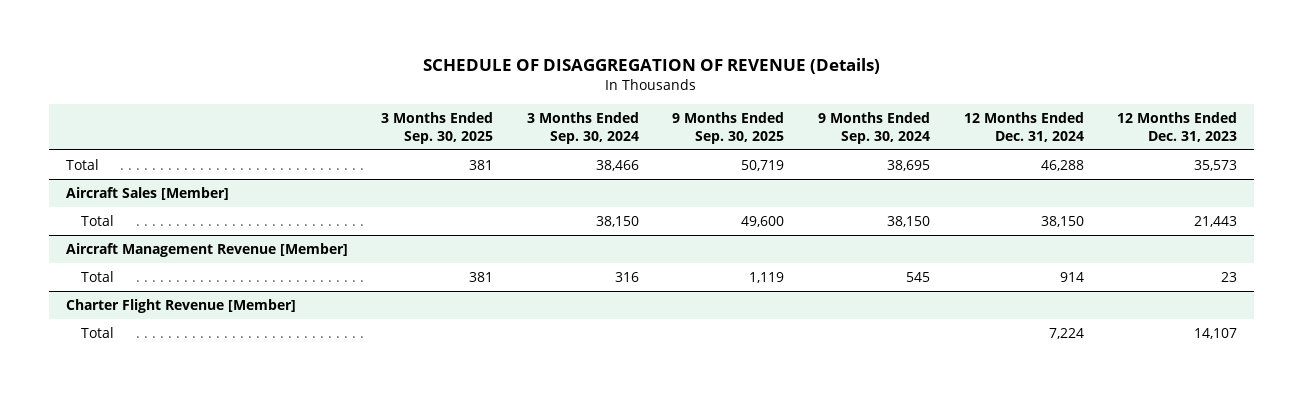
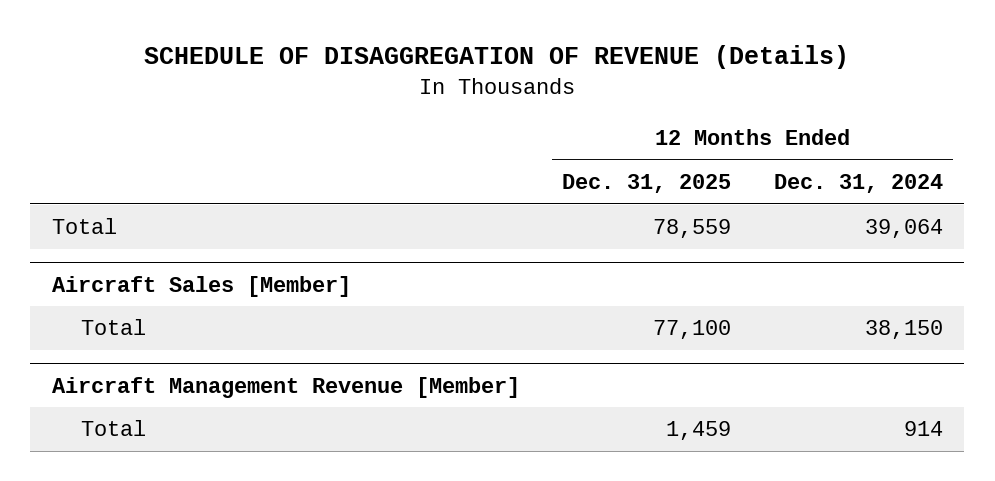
[381,111,494,144] 3 Months Ended Sep. 30, 2025 -> none
[526,111,639,144] 3 Months Ended Sep. 30, 2024 -> none
[672,111,785,144] 9 Months Ended Sep. 30, 2025 -> none
[817,111,930,144] 9 Months Ended Sep. 30, 2024 -> none
[1117,111,1238,142] 12 Months Ended Dec. 31, 2023 -> none
none -> [562,174,732,194] Dec. 31, 2025
[1040,159,1084,171] 46,288 -> [864,219,943,239] 39,064
[65,298,296,313] Charter Flight Revenue [Member] -> none
[80,326,114,338] Total -> none

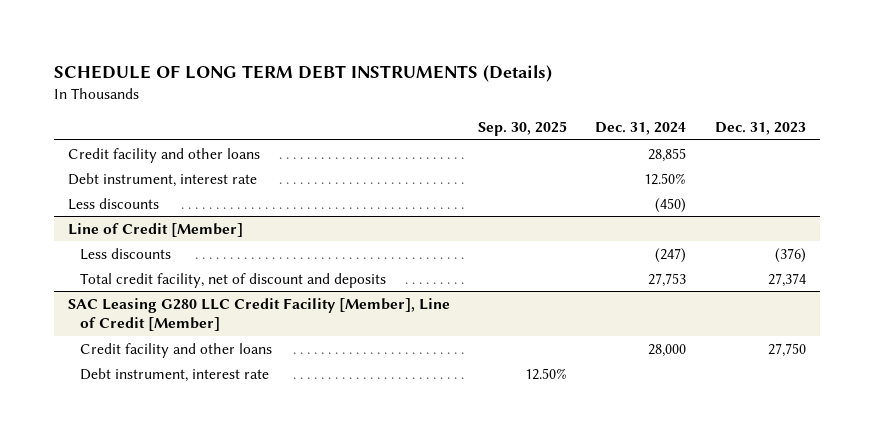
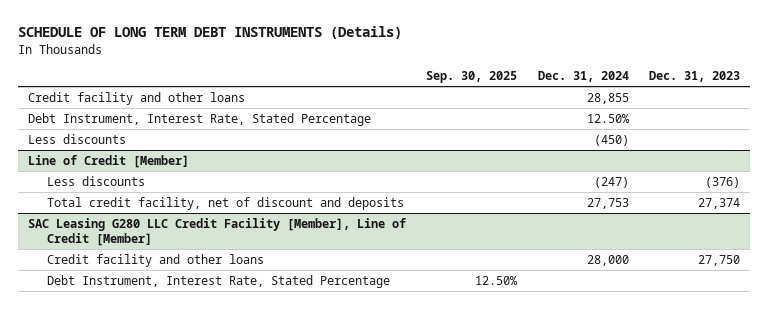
[67,172,257,187] Debt instrument, interest rate -> [28,112,372,126] Debt Instrument, Interest Rate, Stated Percentage
[79,367,269,382] Debt instrument, interest rate -> [47,274,391,288] Debt Instrument, Interest Rate, Stated Percentage

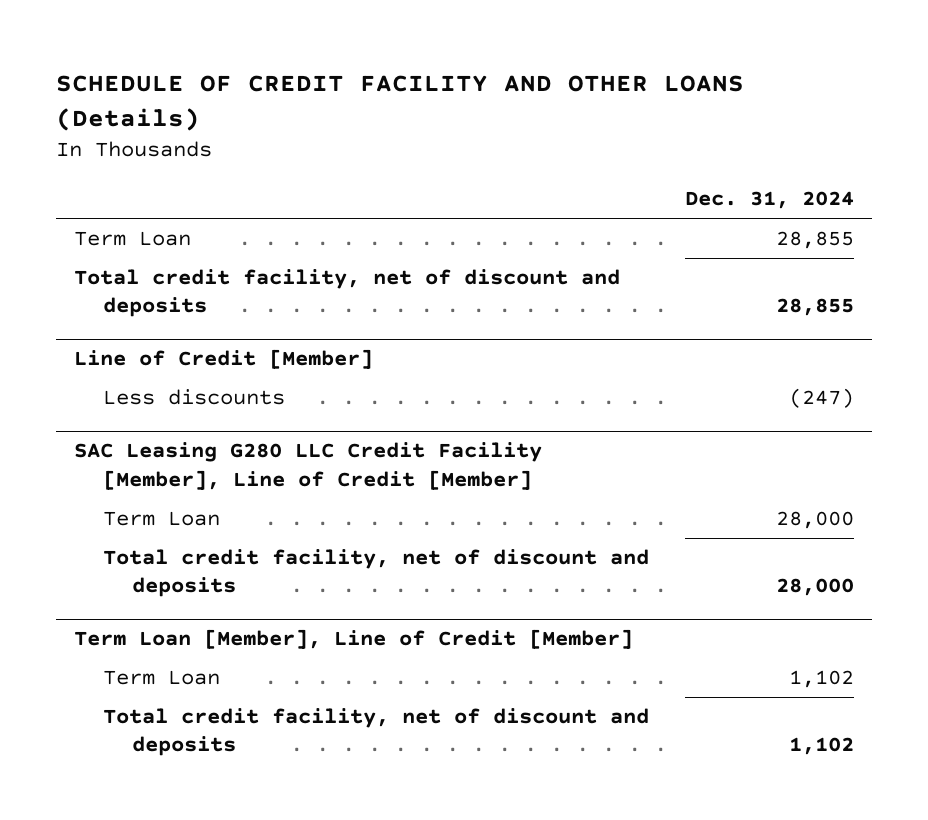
[18,26,403,40] SCHEDULE OF LONG TERM DEBT INSTRUMENTS (Details) -> [56,75,745,131] SCHEDULE OF CREDIT FACILITY AND OTHER LOANS (Details)
[426,71,518,84] Sep. 30, 2025 -> none
[648,71,740,83] Dec. 31, 2023 -> none
[28,112,372,126] Debt Instrument, Interest Rate, Stated Percentage -> none
[28,133,127,144] Less discounts -> none
[28,91,246,105] Credit facility and other loans -> [74,231,192,247] Term Loan
none -> [74,269,621,318] Total credit facility, net of discount and deposits
[47,196,405,210] Total credit facility, net of discount and deposits -> none
[47,274,391,288] Debt Instrument, Interest Rate, Stated Percentage -> none
[47,253,265,267] Credit facility and other loans -> [103,511,221,527] Term Loan
none -> [103,549,650,598] Total credit facility, net of discount and deposits
none -> [74,629,634,650] Term Loan [Member], Line of Credit [Member]
none -> [103,670,221,686] Term Loan
none -> [103,708,650,757] Total credit facility, net of discount and deposits

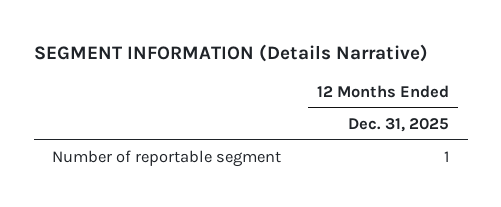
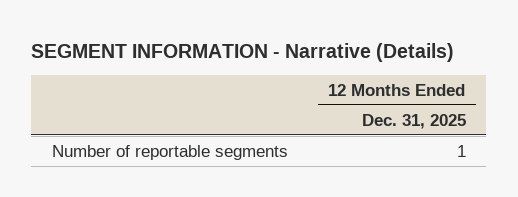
[33,44,428,63] SEGMENT INFORMATION (Details Narrative) -> [31,42,455,62] SEGMENT INFORMATION - Narrative (Details)
[52,150,282,168] Number of reportable segment -> [51,144,288,160] Number of reportable segments

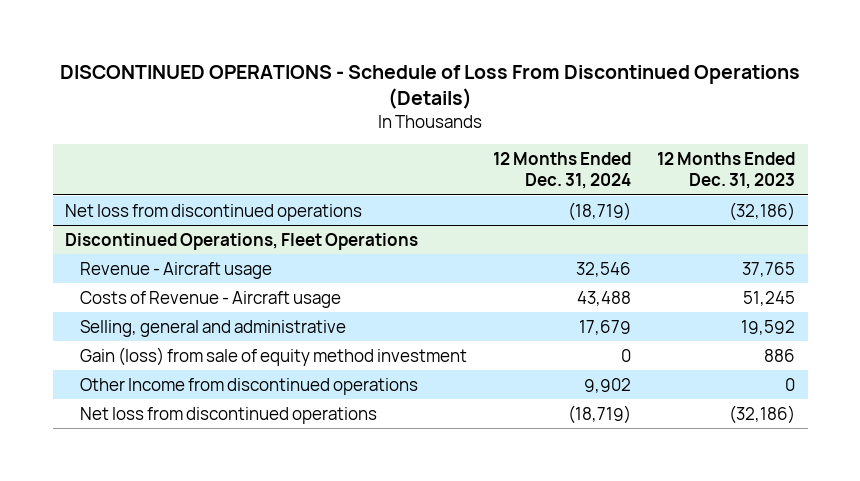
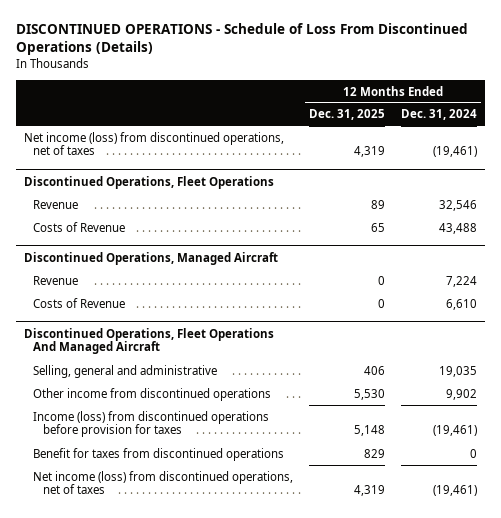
[656,152,795,190] 12 Months Ended Dec. 31, 2023 -> none
none -> [309,109,386,121] Dec. 31, 2025
[65,203,363,221] Net loss from discontinued operations -> [24,131,285,156] Net income (loss) from discontinued operations, net of taxes
[567,201,631,221] (18,719) -> [433,146,478,158] (19,461)
[80,346,468,366] Gain (loss) from sale of equity method investment -> none
[80,261,273,279] Revenue - Aircraft usage -> [33,199,79,209] Revenue
[80,290,342,308] Costs of Revenue - Aircraft usage -> [33,221,126,232] Costs of Revenue
none -> [24,251,279,265] Discontinued Operations, Managed Aircraft
none -> [33,275,79,285] Revenue
none -> [33,297,126,308] Costs of Revenue
none -> [24,327,275,355] Discontinued Operations, Fleet Operations And Managed Aircraft
[578,319,631,335] 17,679 -> [439,365,478,377] 19,035
[80,377,419,395] Other Income from discontinued operations -> [33,387,272,401] Other income from discontinued operations
none -> [33,410,270,438] Income (loss) from discontinued operations before provision for taxes
none -> [33,447,285,461] Benefit for taxes from discontinued operations
[80,406,378,424] Net loss from discontinued operations -> [33,470,294,495] Net income (loss) from discontinued operations, net of taxes
[567,404,631,424] (18,719) -> [433,485,478,497] (19,461)

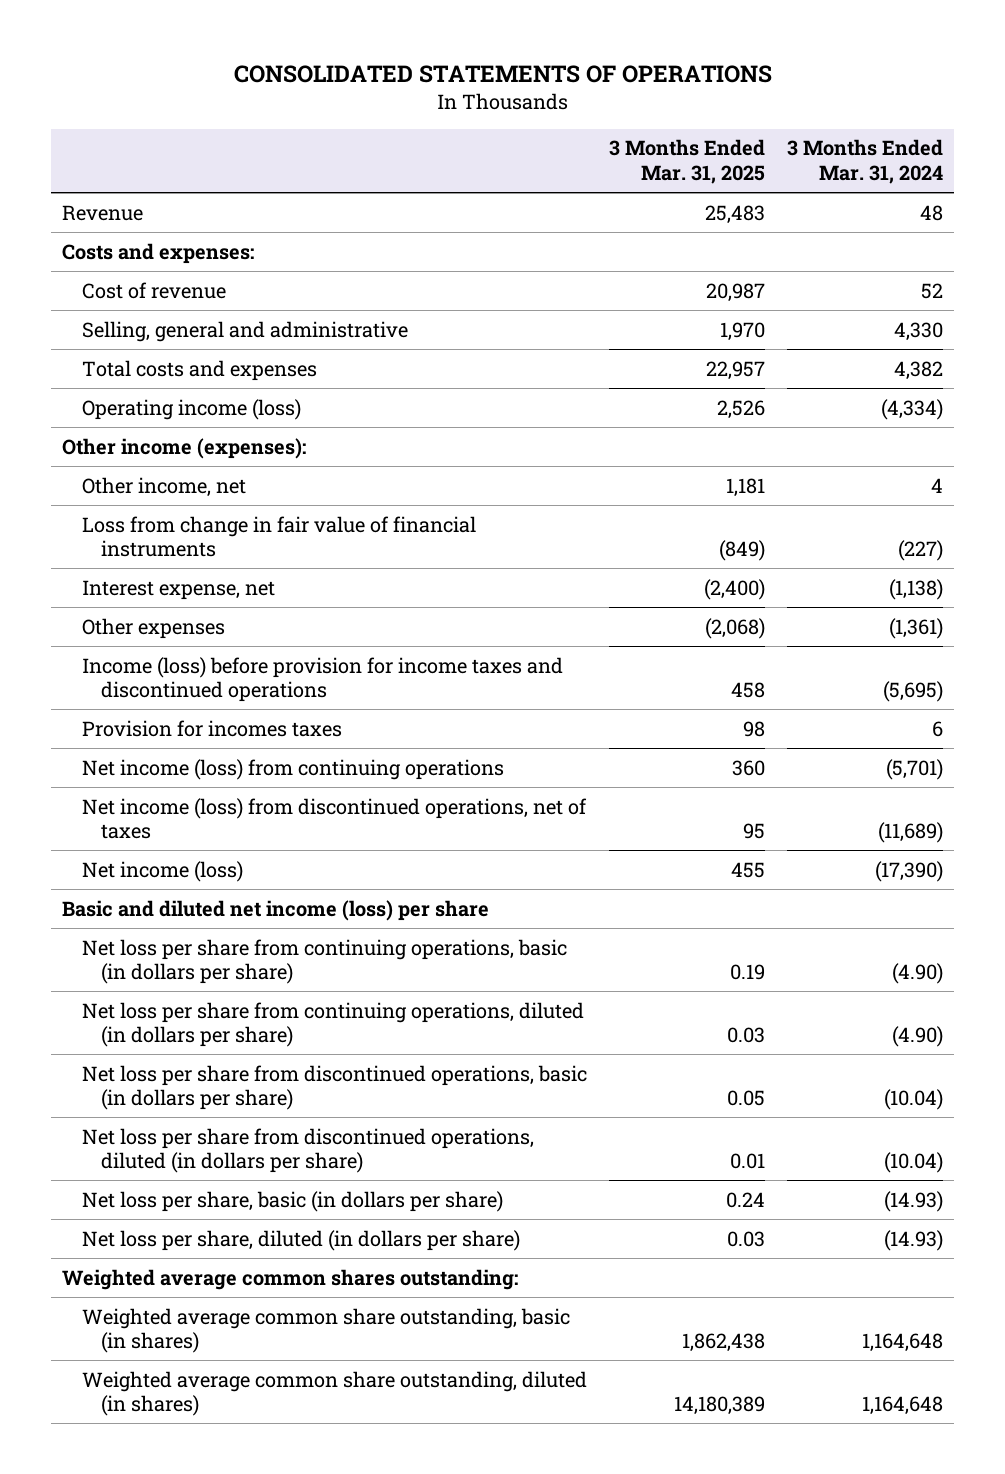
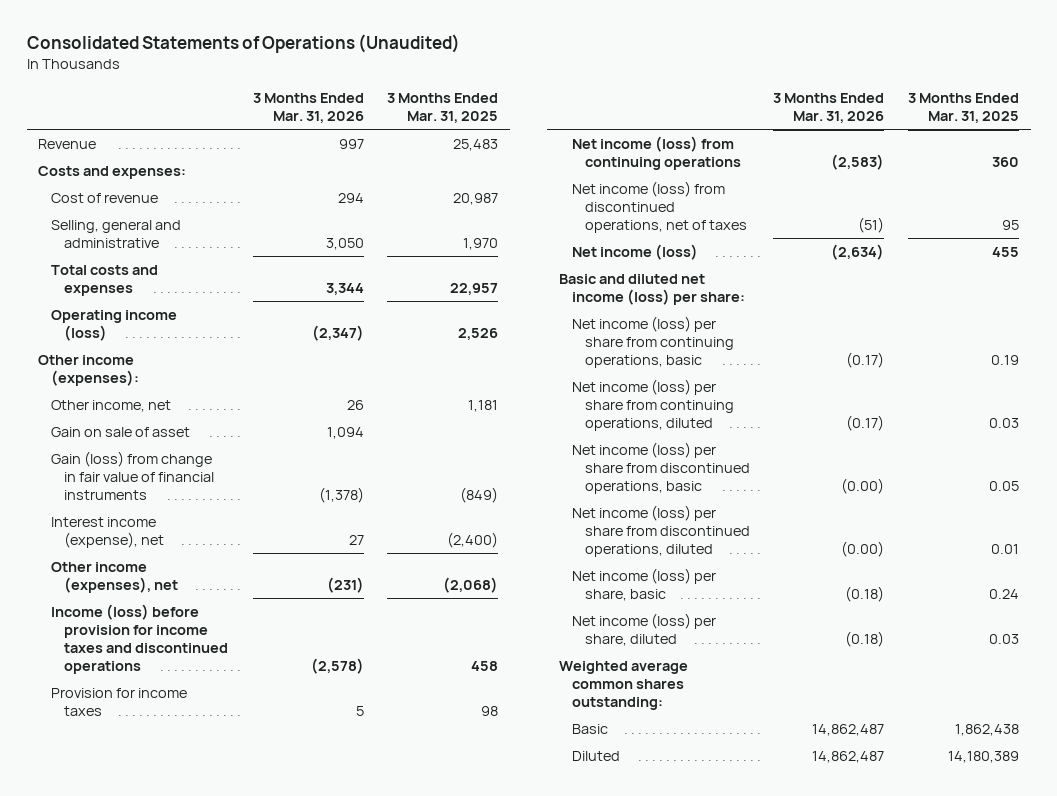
[233,65,772,84] CONSOLIDATED STATEMENTS OF OPERATIONS -> [26,34,460,54] Consolidated Statements of Operations (Unaudited)
[786,139,943,184] 3 Months Ended Mar. 31, 2024 -> none
none -> [252,92,364,123] 3 Months Ended Mar. 31, 2026
none -> [51,427,191,438] Gain on sale of asset
[81,515,476,558] Loss from change in fair value of financial instruments -> [51,451,215,500] Gain (loss) from change in fair value of financial instruments
[81,579,275,600] Interest expense, net -> [51,517,165,548] Interest income (expense), net
[81,617,225,639] Other expenses -> [51,562,179,593] Other income (expenses), net
[81,719,342,737] Provision for incomes taxes -> [51,688,188,716] Provision for income taxes
[62,899,490,921] Basic and diluted net income (loss) per share -> [558,274,745,305] Basic and diluted net income (loss) per share:
[81,938,567,985] Net loss per share from continuing operations, basic (in dollars per share) -> [571,316,734,368] Net income (loss) per share from continuing operations, basic
[81,1001,584,1048] Net loss per share from continuing operations, diluted (in dollars per share) -> [571,379,734,431] Net income (loss) per share from continuing operations, diluted
[81,1064,587,1111] Net loss per share from discontinued operations, basic (in dollars per share) -> [571,442,750,494] Net income (loss) per share from discontinued operations, basic
[81,1127,534,1174] Net loss per share from discontinued operations, diluted (in dollars per share) -> [571,505,750,557] Net income (loss) per share from discontinued operations, diluted
[81,1190,503,1212] Net loss per share, basic (in dollars per share) -> [571,568,716,601] Net income (loss) per share, basic
[81,1229,520,1251] Net loss per share, diluted (in dollars per share) -> [571,613,716,646] Net income (loss) per share, diluted
[81,1307,570,1354] Weighted average common share outstanding, basic (in shares) -> [571,724,608,735] Basic
[81,1370,587,1417] Weighted average common share outstanding, diluted (in shares) -> [571,751,620,762] Diluted

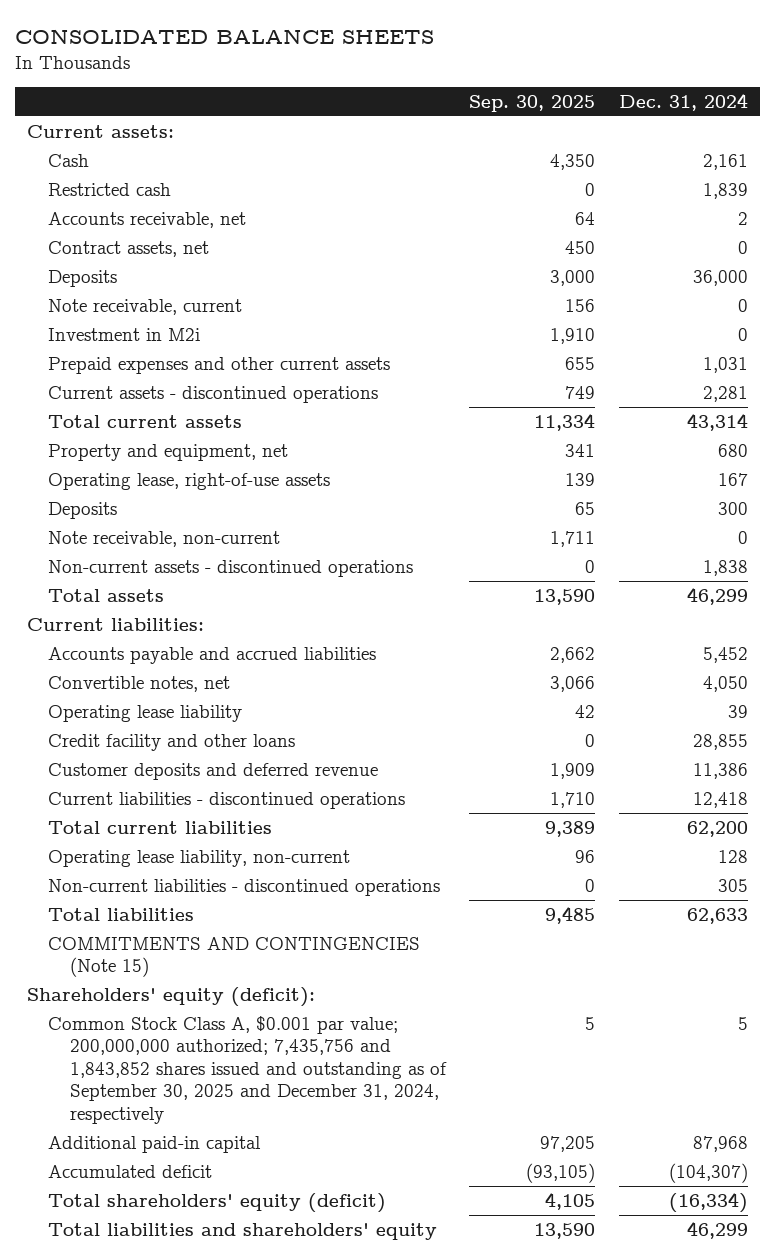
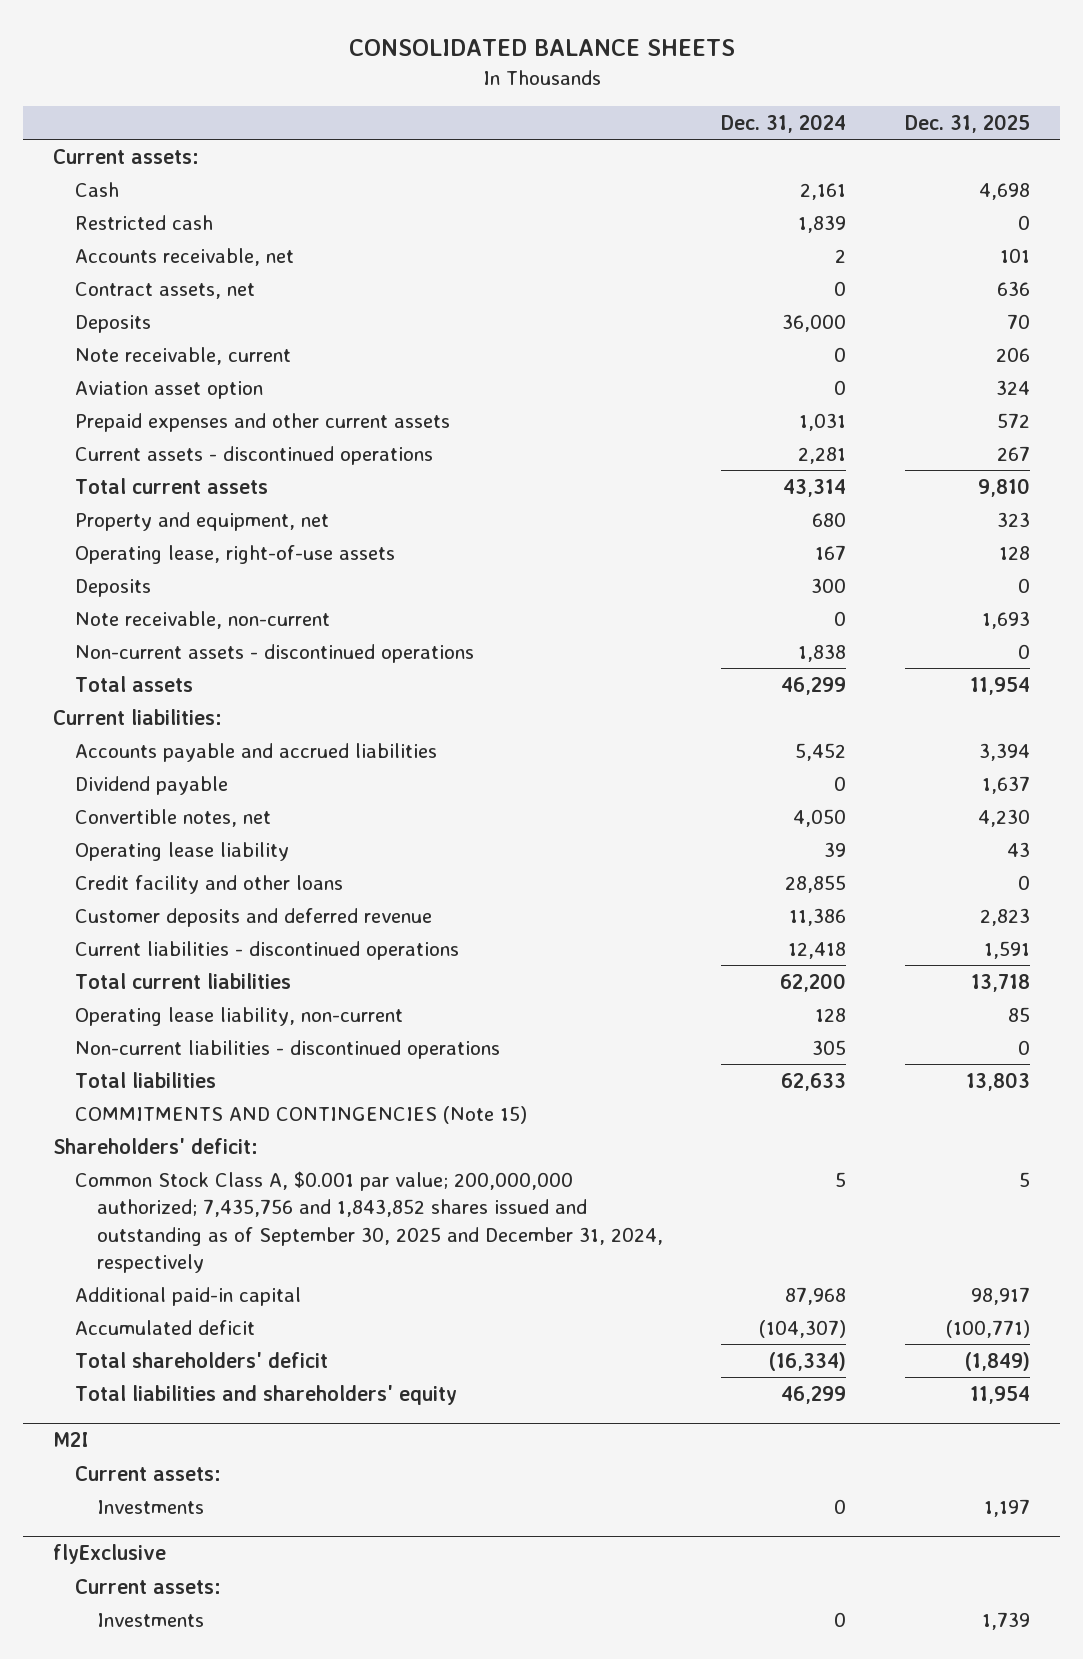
[469,94,596,112] Sep. 30, 2025 -> none
none -> [905,113,1031,133] Dec. 31, 2025
[48,327,201,341] Investment in M2i -> none
none -> [74,380,263,399] Aviation asset option
none -> [74,775,228,795] Dividend payable
[27,986,316,1007] Shareholders' equity (deficit): -> [52,1137,258,1154] Shareholders' deficit:
[48,1192,387,1213] Total shareholders' equity (deficit) -> [74,1351,328,1368] Total shareholders' deficit
none -> [52,1432,89,1448] M2I
none -> [74,1465,221,1481] Current assets:
none -> [96,1499,204,1514] Investments
none -> [52,1544,166,1565] flyExclusive
none -> [74,1578,221,1594] Current assets:
none -> [96,1612,204,1627] Investments

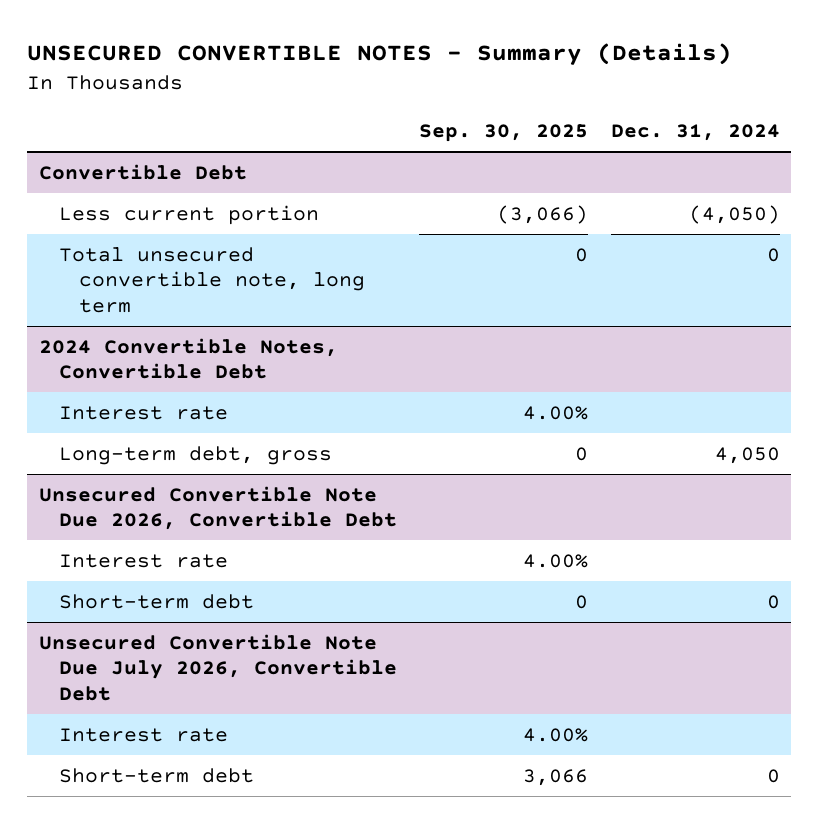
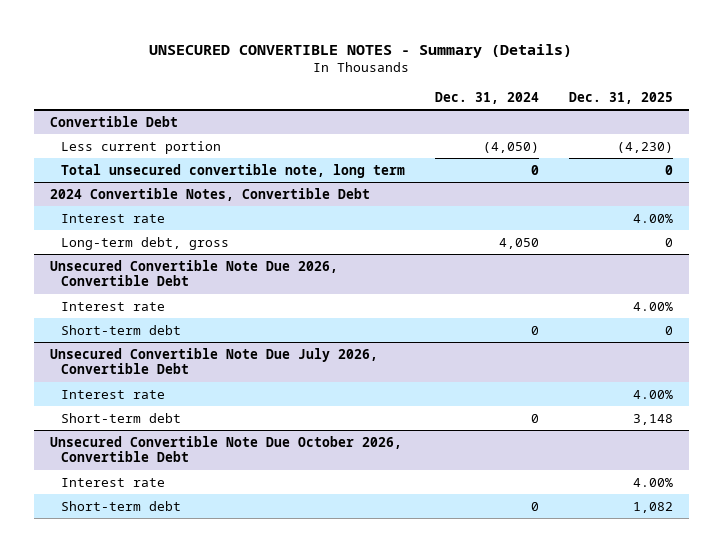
[419,124,589,143] Sep. 30, 2025 -> none
none -> [569,91,674,104] Dec. 31, 2025
none -> [49,435,402,463] Unsecured Convertible Note Due October 2026, Convertible Debt
none -> [60,477,165,487] Interest rate
none -> [60,500,181,511] Short-term debt

